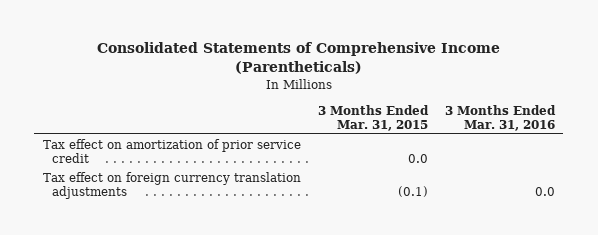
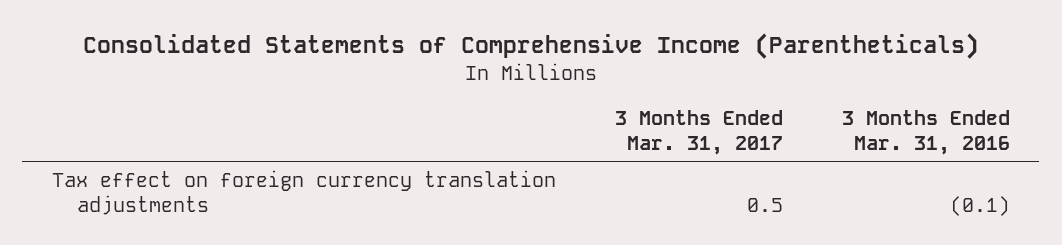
[317,104,429,131] 3 Months Ended Mar. 31, 2015 -> none
none -> [614,110,783,156] 3 Months Ended Mar. 31, 2017
[42,138,301,163] Tax effect on amortization of prior service credit -> none
[534,186,555,196] 0.0 -> [949,196,1010,217] (0.1)

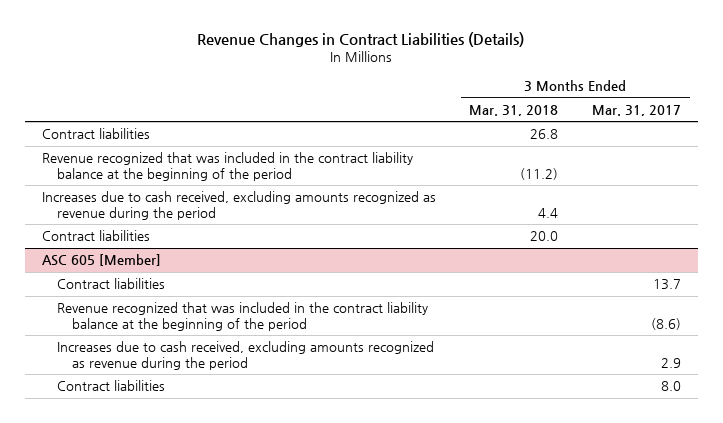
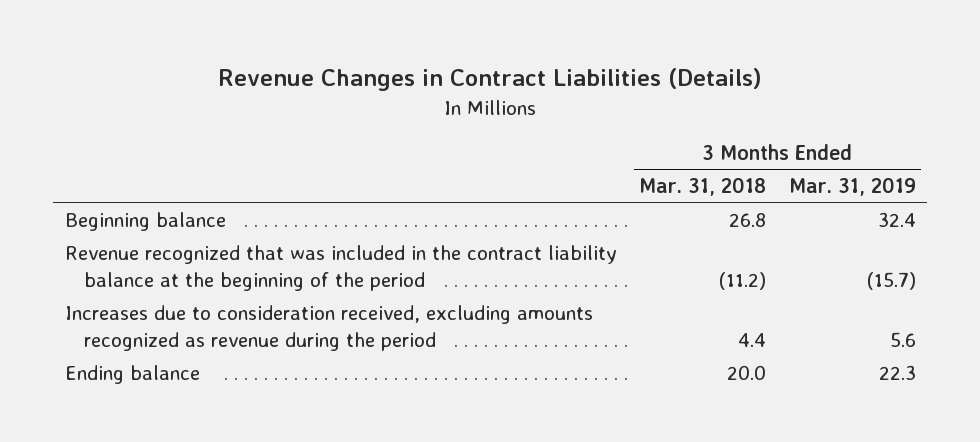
[592,104,682,116] Mar. 31, 2017 -> none
none -> [788,176,916,196] Mar. 31, 2019
[41,128,150,140] Contract liabilities -> [64,211,226,231] Beginning balance
[41,254,161,267] ASC 605 [Member] -> none
[56,278,165,290] Contract liabilities -> none
[56,302,428,331] Revenue recognized that was included in the contract liability balance at the beginning of the period -> none
[56,341,434,370] Increases due to cash received, excluding amounts recognized as revenue during the period -> none
[56,380,165,392] Contract liabilities -> none
[41,191,436,220] Increases due to cash received, excluding amounts recognized as revenue during the period -> [64,304,593,351] Increases due to consideration received, excluding amounts recognized as revenue during the period
[41,230,150,242] Contract liabilities -> [64,364,200,384] Ending balance

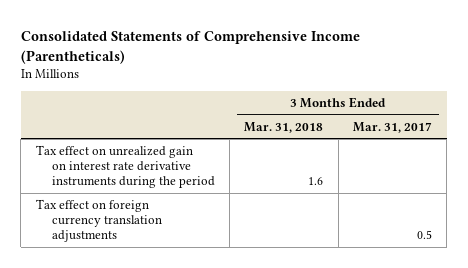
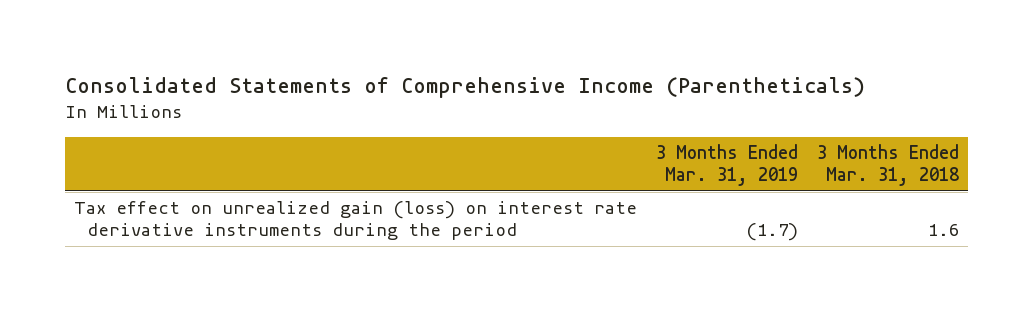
[353,121,433,133] Mar. 31, 2017 -> none
none -> [655,144,798,187] 3 Months Ended Mar. 31, 2019
[35,199,162,243] Tax effect on foreign currency translation adjustments -> none
[35,145,215,189] Tax effect on unrealized gain on interest rate derivative instruments during the period -> [74,201,638,241] Tax effect on unrealized gain (loss) on interest rate derivative instruments during the period

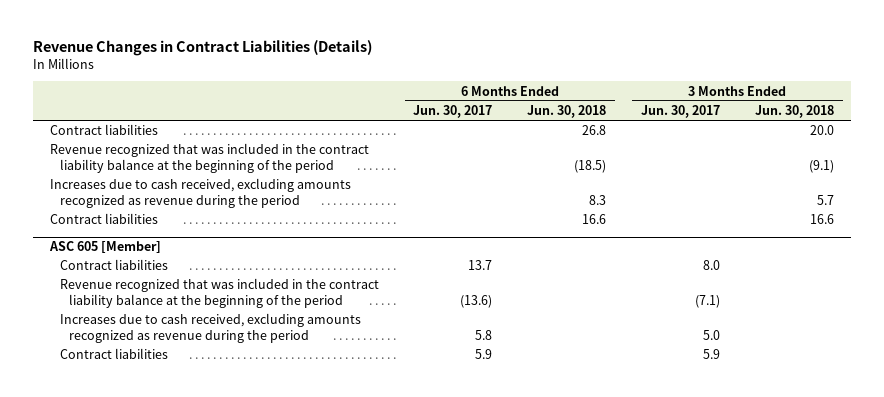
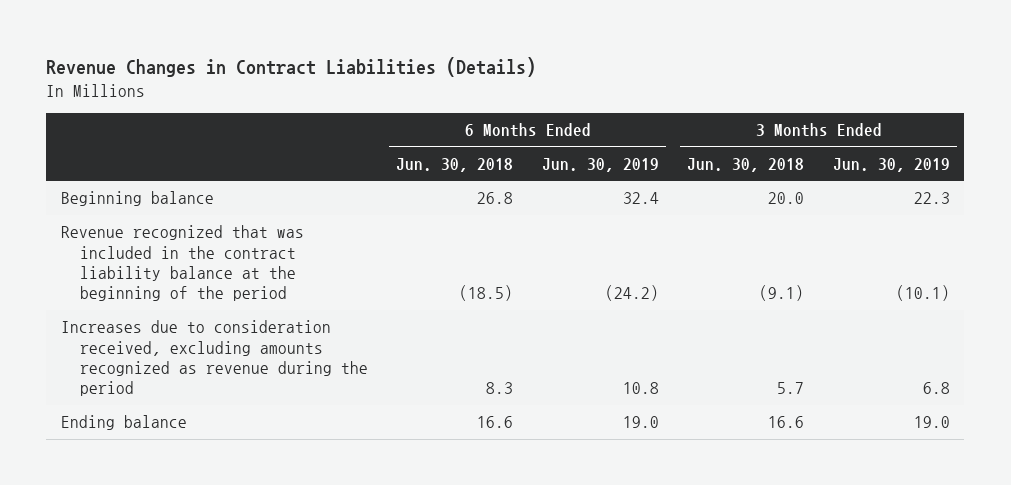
[413,104,493,118] Jun. 30, 2017 -> none
[640,104,720,118] Jun. 30, 2017 -> none
none -> [541,158,659,173] Jun. 30, 2019
none -> [832,158,950,173] Jun. 30, 2019
[50,124,159,136] Contract liabilities -> [60,191,214,207] Beginning balance
[49,241,162,254] ASC 605 [Member] -> none
[59,259,168,271] Contract liabilities -> none
[59,278,379,309] Revenue recognized that was included in the contract liability balance at the beginning of the period -> none
[59,313,361,344] Increases due to cash received, excluding amounts recognized as revenue during the period -> none
[59,348,168,360] Contract liabilities -> none
[50,178,352,209] Increases due to cash received, excluding amounts recognized as revenue during the period -> [60,320,368,397] Increases due to consideration received, excluding amounts recognized as revenue during the period
[50,213,159,225] Contract liabilities -> [60,415,187,431] Ending balance

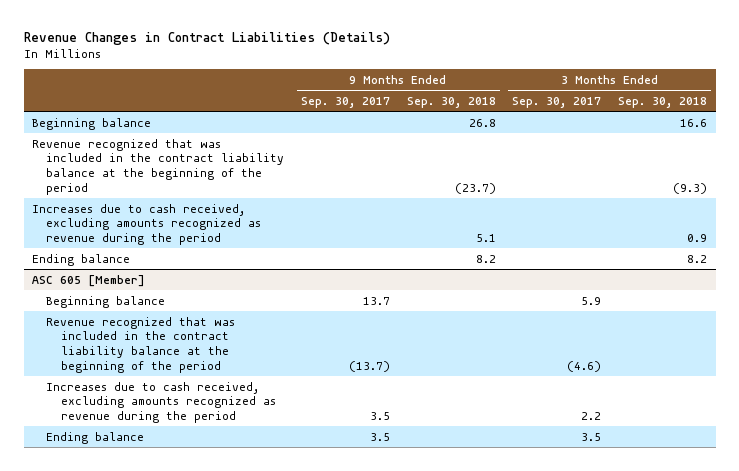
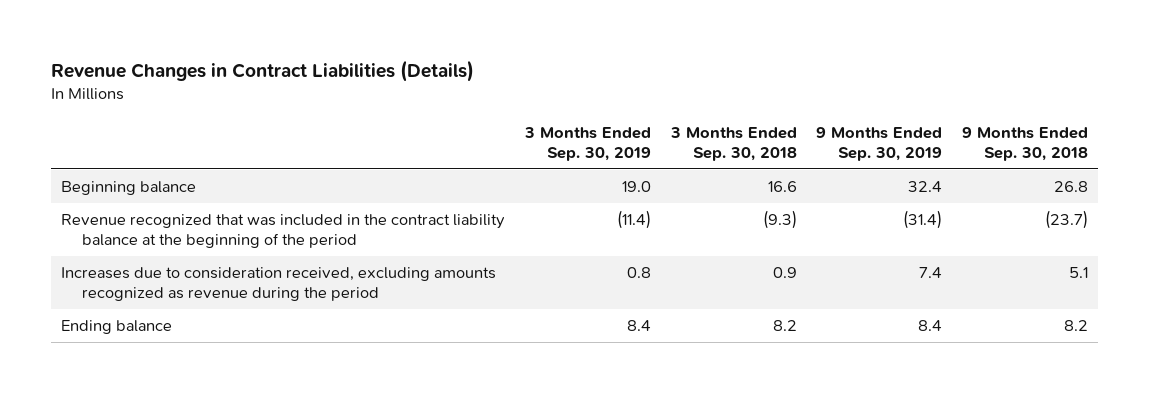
[301,96,391,108] Sep. 30, 2017 -> none
[512,96,602,108] Sep. 30, 2017 -> none
none -> [523,126,651,162] 3 Months Ended Sep. 30, 2019
none -> [816,126,943,162] 9 Months Ended Sep. 30, 2019
[31,203,262,246] Increases due to cash received, excluding amounts recognized as revenue during the period -> [60,267,496,302] Increases due to consideration received, excluding amounts recognized as revenue during the period
[31,274,145,287] ASC 605 [Member] -> none
[46,295,166,308] Beginning balance -> none
[46,316,236,373] Revenue recognized that was included in the contract liability balance at the beginning of the period -> none
[46,381,276,424] Increases due to cash received, excluding amounts recognized as revenue during the period -> none
[46,431,145,444] Ending balance -> none

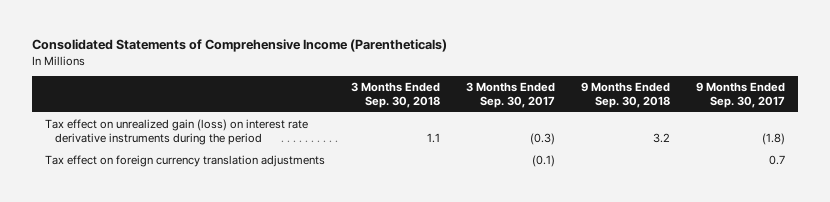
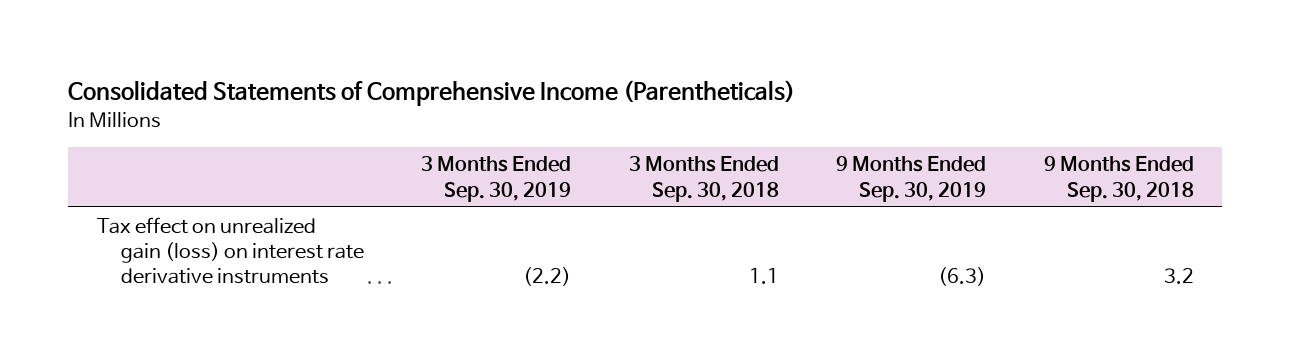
[465,81,555,108] 3 Months Ended Sep. 30, 2017 -> none
[696,81,786,108] 9 Months Ended Sep. 30, 2017 -> none
none -> [421,156,572,202] 3 Months Ended Sep. 30, 2019
none -> [836,156,987,202] 9 Months Ended Sep. 30, 2019
[44,154,325,167] Tax effect on foreign currency translation adjustments -> none
[44,118,308,145] Tax effect on unrealized gain (loss) on interest rate derivative instruments during the period -> [96,216,364,285] Tax effect on unrealized gain (loss) on interest rate derivative instruments

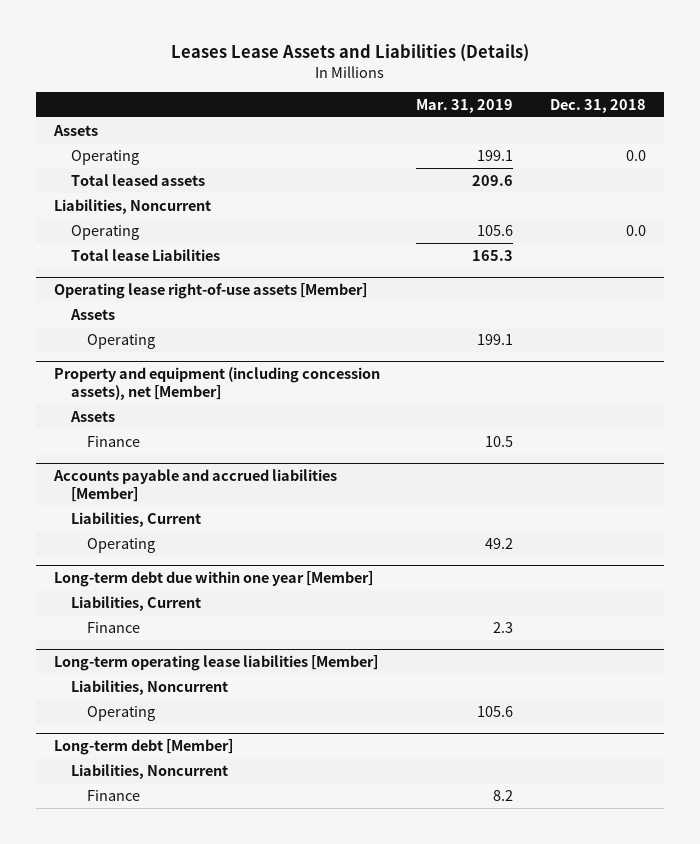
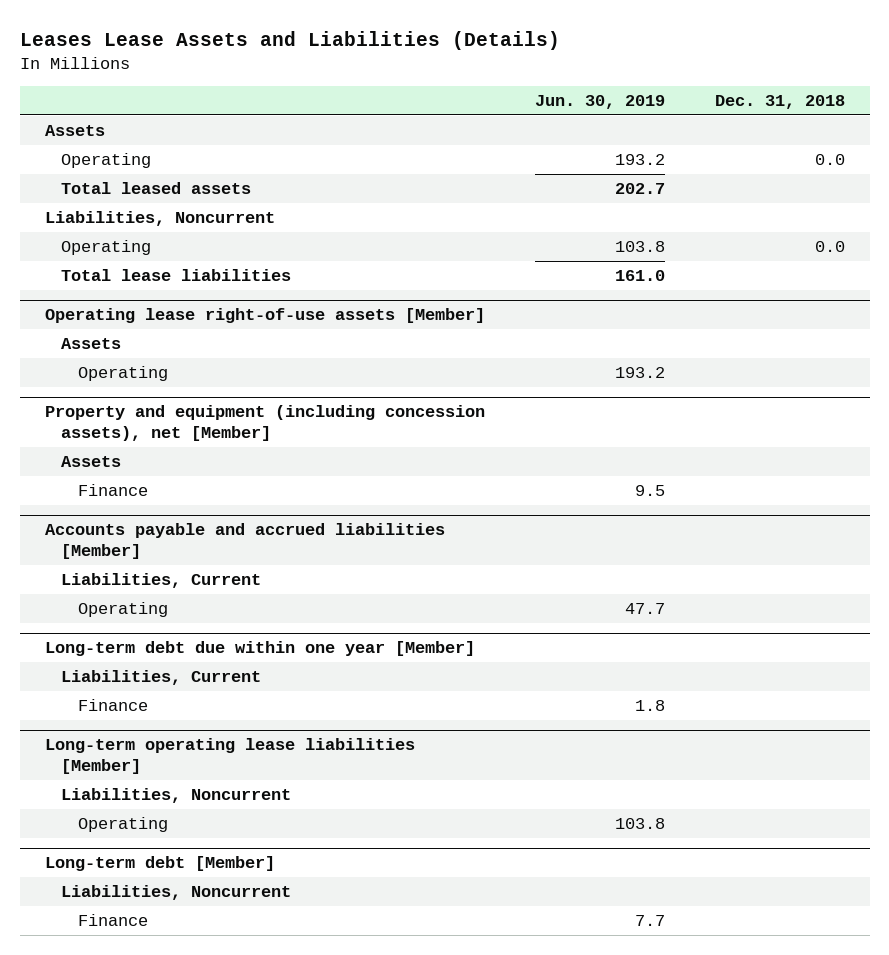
[416,98,514,113] Mar. 31, 2019 -> none
none -> [534,94,665,109] Jun. 30, 2019
[70,248,220,261] Total lease Liabilities -> [61,269,292,282] Total lease liabilities

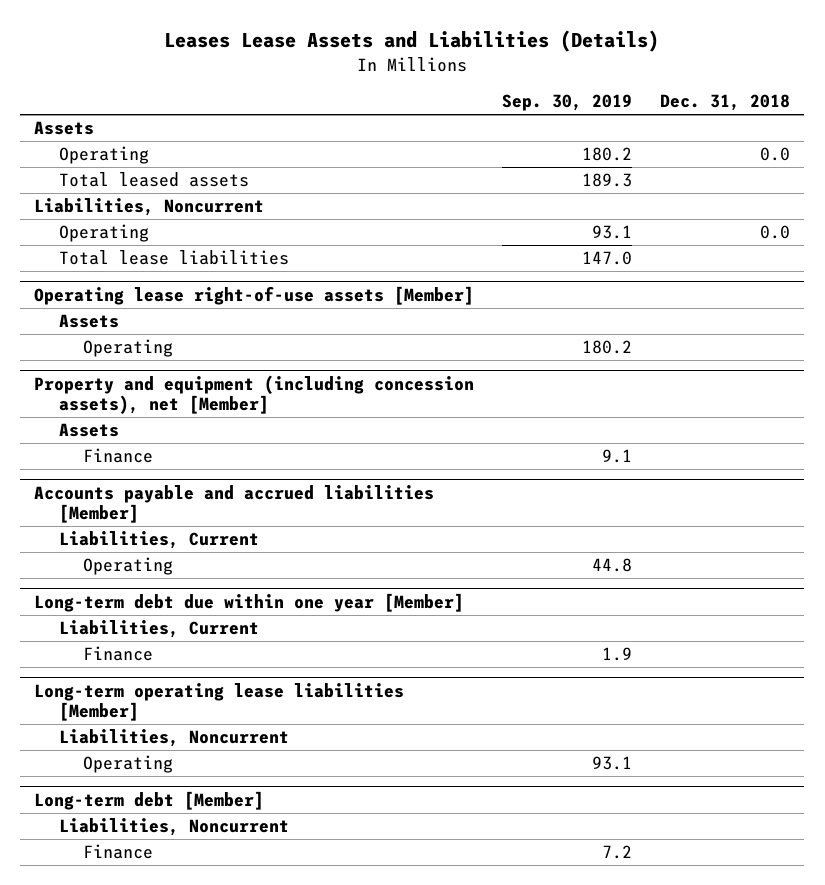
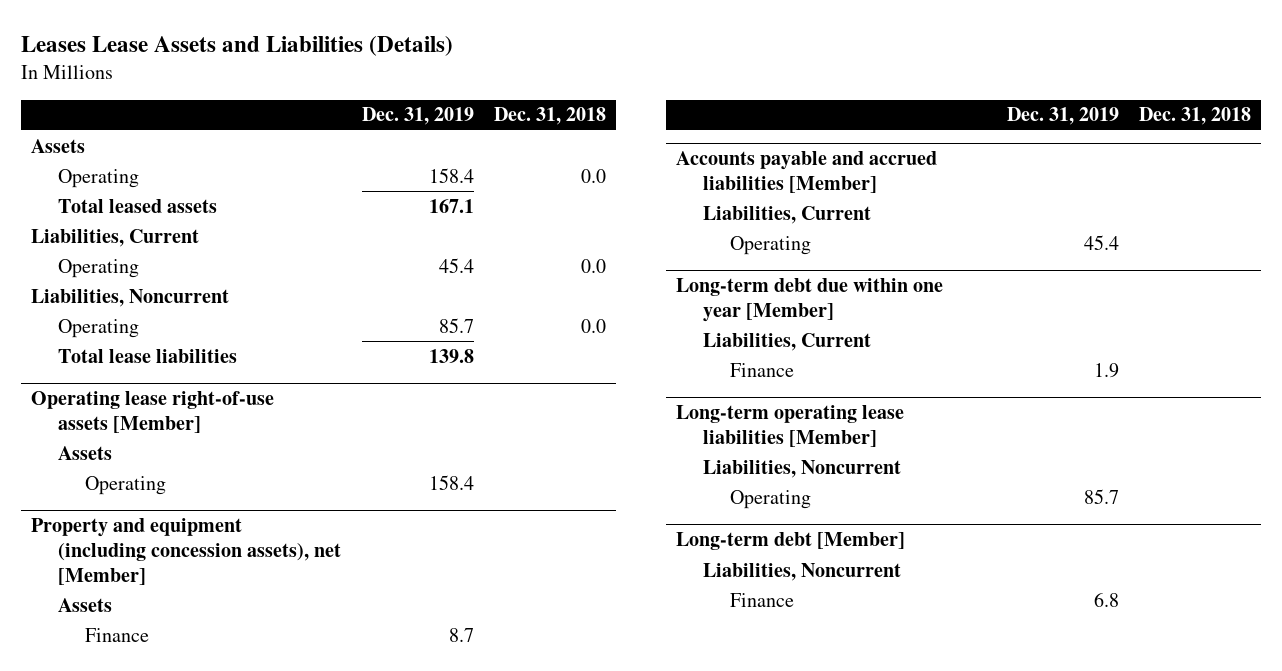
[502,94,633,112] Sep. 30, 2019 -> none
none -> [361,107,474,126] Dec. 31, 2019
none -> [31,228,200,247] Liabilities, Current
none -> [58,258,140,278] Operating

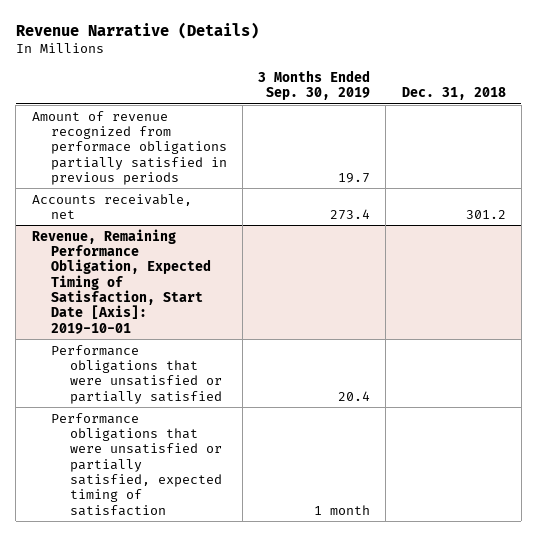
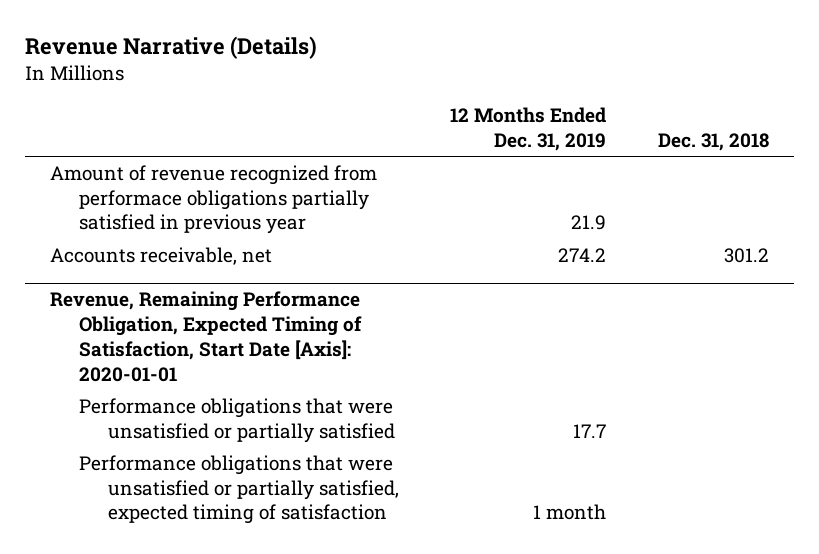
[258,69,371,101] 3 Months Ended Sep. 30, 2019 -> none
none -> [450,107,607,152] 12 Months Ended Dec. 31, 2019
[31,110,227,185] Amount of revenue recognized from performace obligations partially satisfied in previous periods -> [50,164,378,235] Amount of revenue recognized from performace obligations partially satisfied in previous year
[31,228,211,334] Revenue, Remaining Performance Obligation, Expected Timing of Satisfaction, Start Date [Axis]: 2019-10-01 -> none
[50,344,222,404] Performance obligations that were unsatisfied or partially satisfied -> none
[50,412,222,516] Performance obligations that were unsatisfied or partially satisfied, expected timing of satisfaction -> none
none -> [50,291,363,382] Revenue, Remaining Performance Obligation, Expected Timing of Satisfaction, Start Date [Axis]: 2020-01-01
none -> [79,397,396,443] Performance obligations that were unsatisfied or partially satisfied
none -> [79,454,400,525] Performance obligations that were unsatisfied or partially satisfied, expected timing of satisfaction

